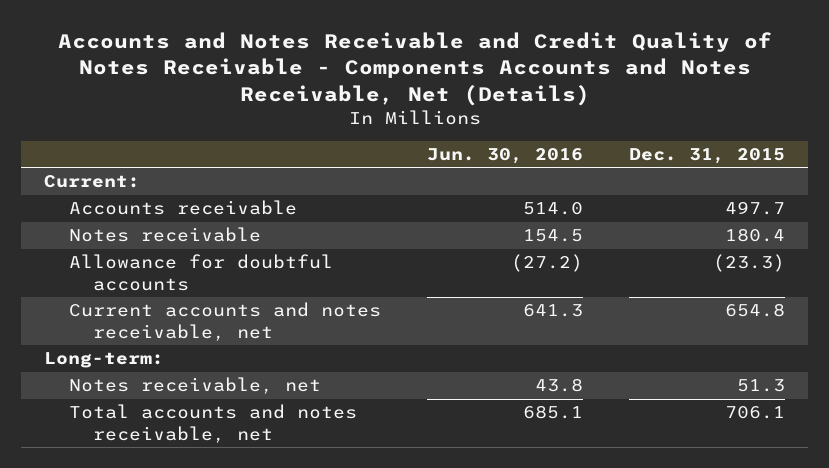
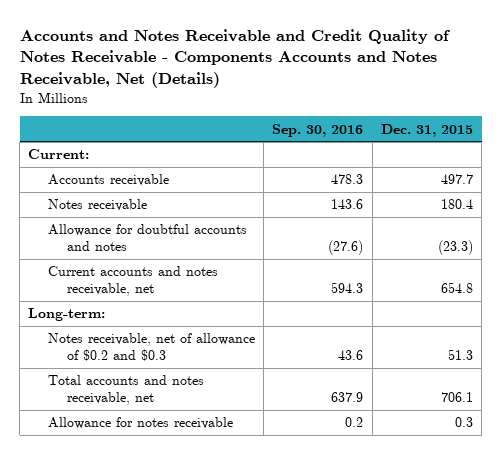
[426,147,583,164] Jun. 30, 2016 -> none
none -> [272,123,364,137] Sep. 30, 2016
[68,254,333,292] Allowance for doubtful accounts -> [47,224,247,251] Allowance for doubtful accounts and notes
[68,377,321,395] Notes receivable, net -> [47,333,255,361] Notes receivable, net of allowance of $0.2 and $0.3
none -> [47,417,233,430] Allowance for notes receivable

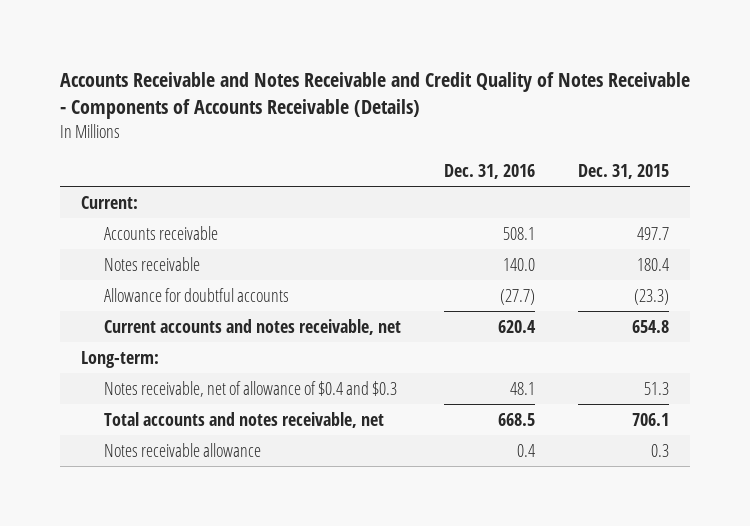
[19,28,450,88] Accounts and Notes Receivable and Credit Quality of Notes Receivable - Components Accounts and Notes Receivable, Net (Details) -> [59,72,690,120] Accounts Receivable and Notes Receivable and Credit Quality of Notes Receivable - Components of Accounts Receivable (Details)
[272,123,364,137] Sep. 30, 2016 -> none
none -> [443,163,535,179] Dec. 31, 2016
[47,224,247,251] Allowance for doubtful accounts and notes -> [104,287,290,302] Allowance for doubtful accounts
[47,333,255,361] Notes receivable, net of allowance of $0.2 and $0.3 -> [104,380,398,397] Notes receivable, net of allowance of $0.4 and $0.3
[47,417,233,430] Allowance for notes receivable -> [104,442,262,457] Notes receivable allowance

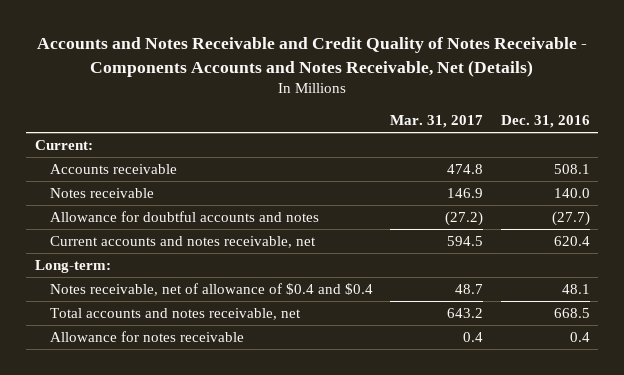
[59,72,690,120] Accounts Receivable and Notes Receivable and Credit Quality of Notes Receivable - Components of Accounts Receivable (Details) -> [37,37,588,77] Accounts and Notes Receivable and Credit Quality of Notes Receivable - Components Accounts and Notes Receivable, Net (Details)
[577,163,669,179] Dec. 31, 2015 -> none
none -> [390,115,484,129] Mar. 31, 2017
[104,287,290,302] Allowance for doubtful accounts -> [50,210,320,222] Allowance for doubtful accounts and notes
[104,380,398,397] Notes receivable, net of allowance of $0.4 and $0.3 -> [50,282,374,296] Notes receivable, net of allowance of $0.4 and $0.4
[104,442,262,457] Notes receivable allowance -> [50,330,245,342] Allowance for notes receivable

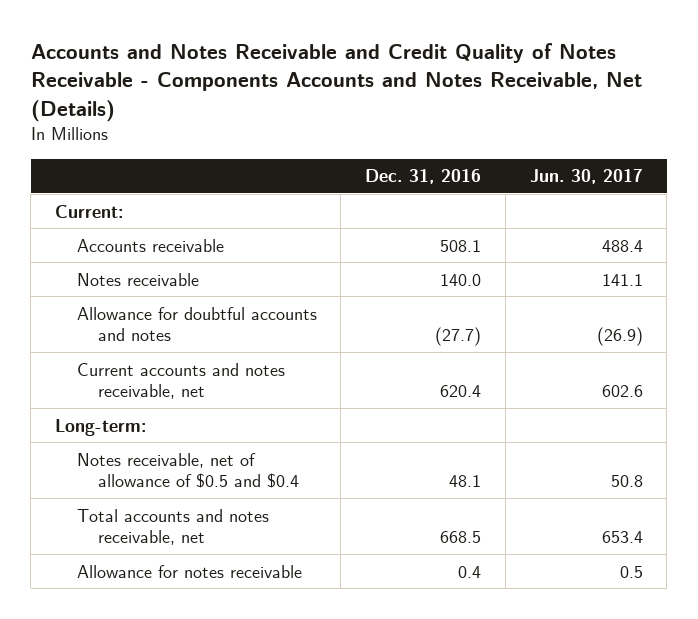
[390,115,484,129] Mar. 31, 2017 -> none
none -> [529,169,643,185] Jun. 30, 2017
[50,282,374,296] Notes receivable, net of allowance of $0.4 and $0.4 -> [76,452,300,488] Notes receivable, net of allowance of $0.5 and $0.4

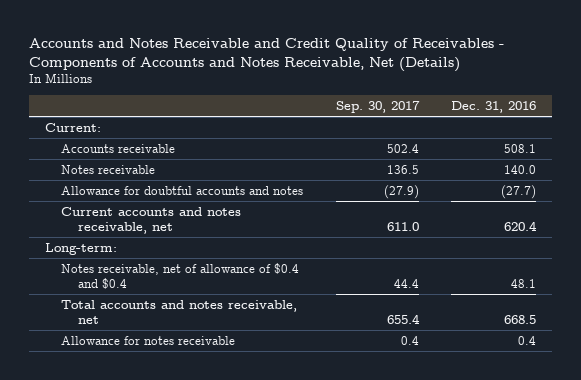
[30,43,642,122] Accounts and Notes Receivable and Credit Quality of Notes Receivable - Components Accounts and Notes Receivable, Net (Details) -> [28,37,504,72] Accounts and Notes Receivable and Credit Quality of Receivables - Components of Accounts and Notes Receivable, Net (Details)
[529,169,643,185] Jun. 30, 2017 -> none
none -> [335,101,420,114] Sep. 30, 2017
[76,452,300,488] Notes receivable, net of allowance of $0.5 and $0.4 -> [61,262,300,289] Notes receivable, net of allowance of $0.4 and $0.4

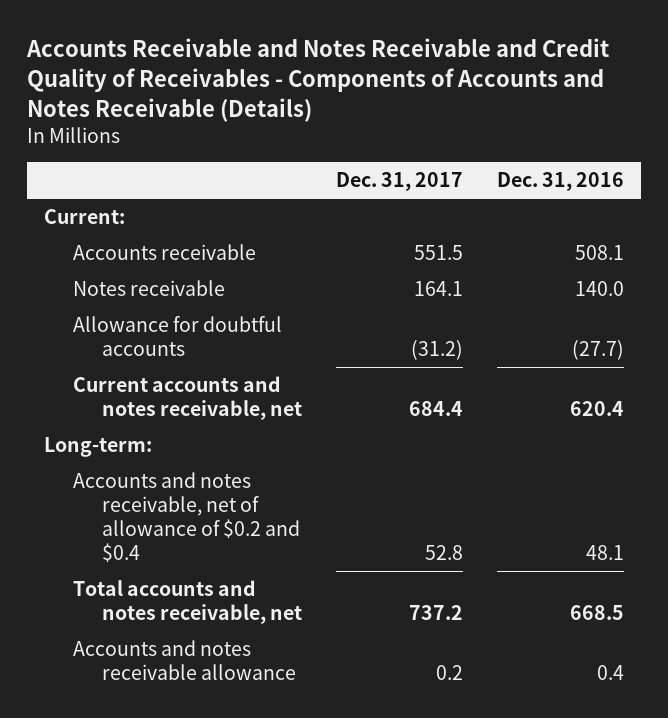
[28,37,504,72] Accounts and Notes Receivable and Credit Quality of Receivables - Components of Accounts and Notes Receivable, Net (Details) -> [26,38,610,122] Accounts Receivable and Notes Receivable and Credit Quality of Receivables - Components of Accounts and Notes Receivable (Details)
[335,101,420,114] Sep. 30, 2017 -> none
none -> [336,172,464,192] Dec. 31, 2017
[61,185,304,195] Allowance for doubtful accounts and notes -> [73,315,283,356] Allowance for doubtful accounts
[61,262,300,289] Notes receivable, net of allowance of $0.4 and $0.4 -> [73,471,300,562] Accounts and notes receivable, net of allowance of $0.2 and $0.4
[61,335,236,345] Allowance for notes receivable -> [73,639,296,680] Accounts and notes receivable allowance

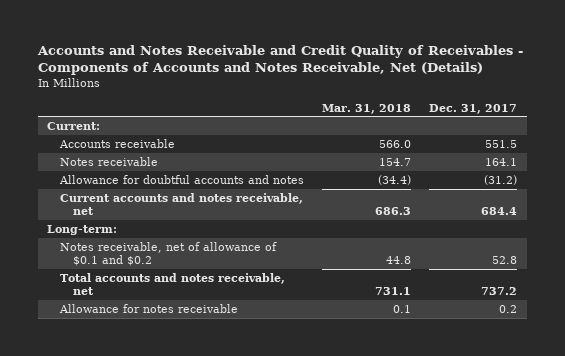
[26,38,610,122] Accounts Receivable and Notes Receivable and Credit Quality of Receivables - Components of Accounts and Notes Receivable (Details) -> [37,45,524,76] Accounts and Notes Receivable and Credit Quality of Receivables - Components of Accounts and Notes Receivable, Net (Details)
[497,172,625,192] Dec. 31, 2016 -> none
none -> [322,103,412,114] Mar. 31, 2018
[73,315,283,356] Allowance for doubtful accounts -> [58,175,304,185] Allowance for doubtful accounts and notes
[73,471,300,562] Accounts and notes receivable, net of allowance of $0.2 and $0.4 -> [59,242,277,267] Notes receivable, net of allowance of $0.1 and $0.2
[73,639,296,680] Accounts and notes receivable allowance -> [58,304,238,314] Allowance for notes receivable

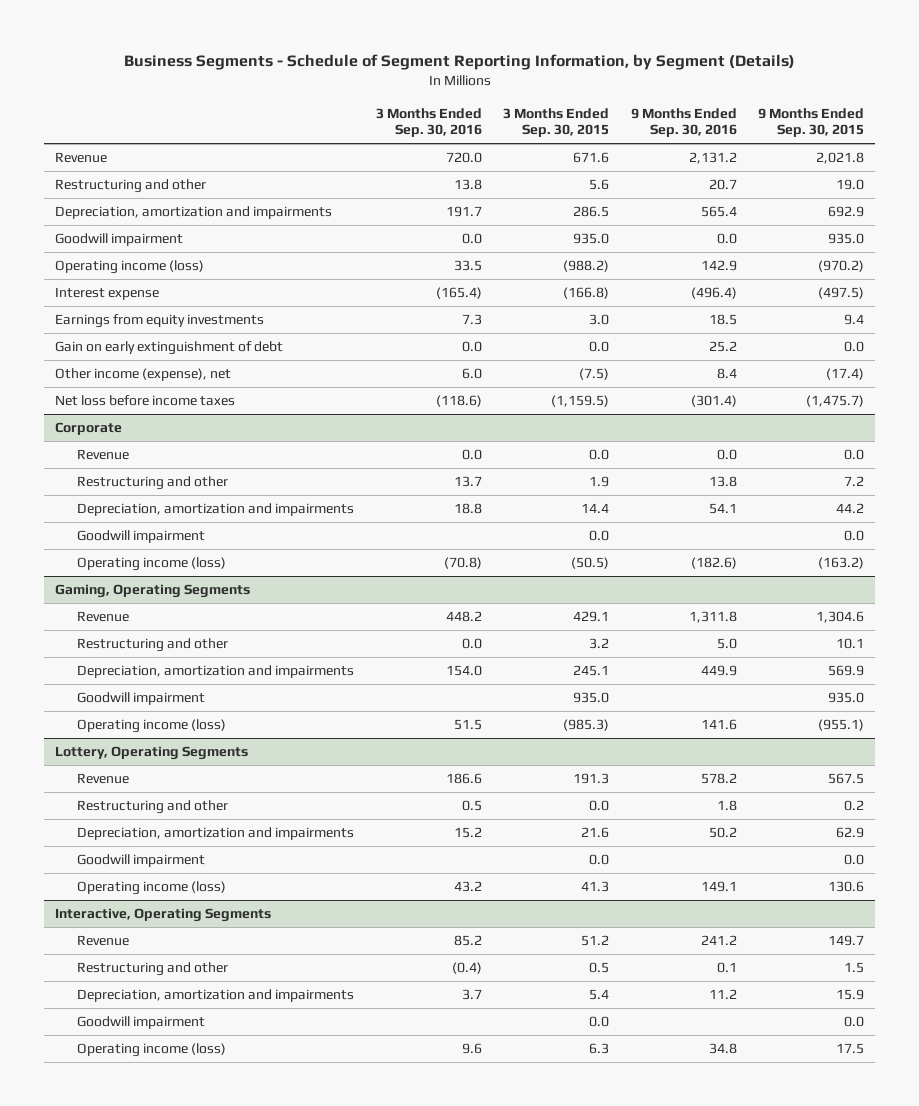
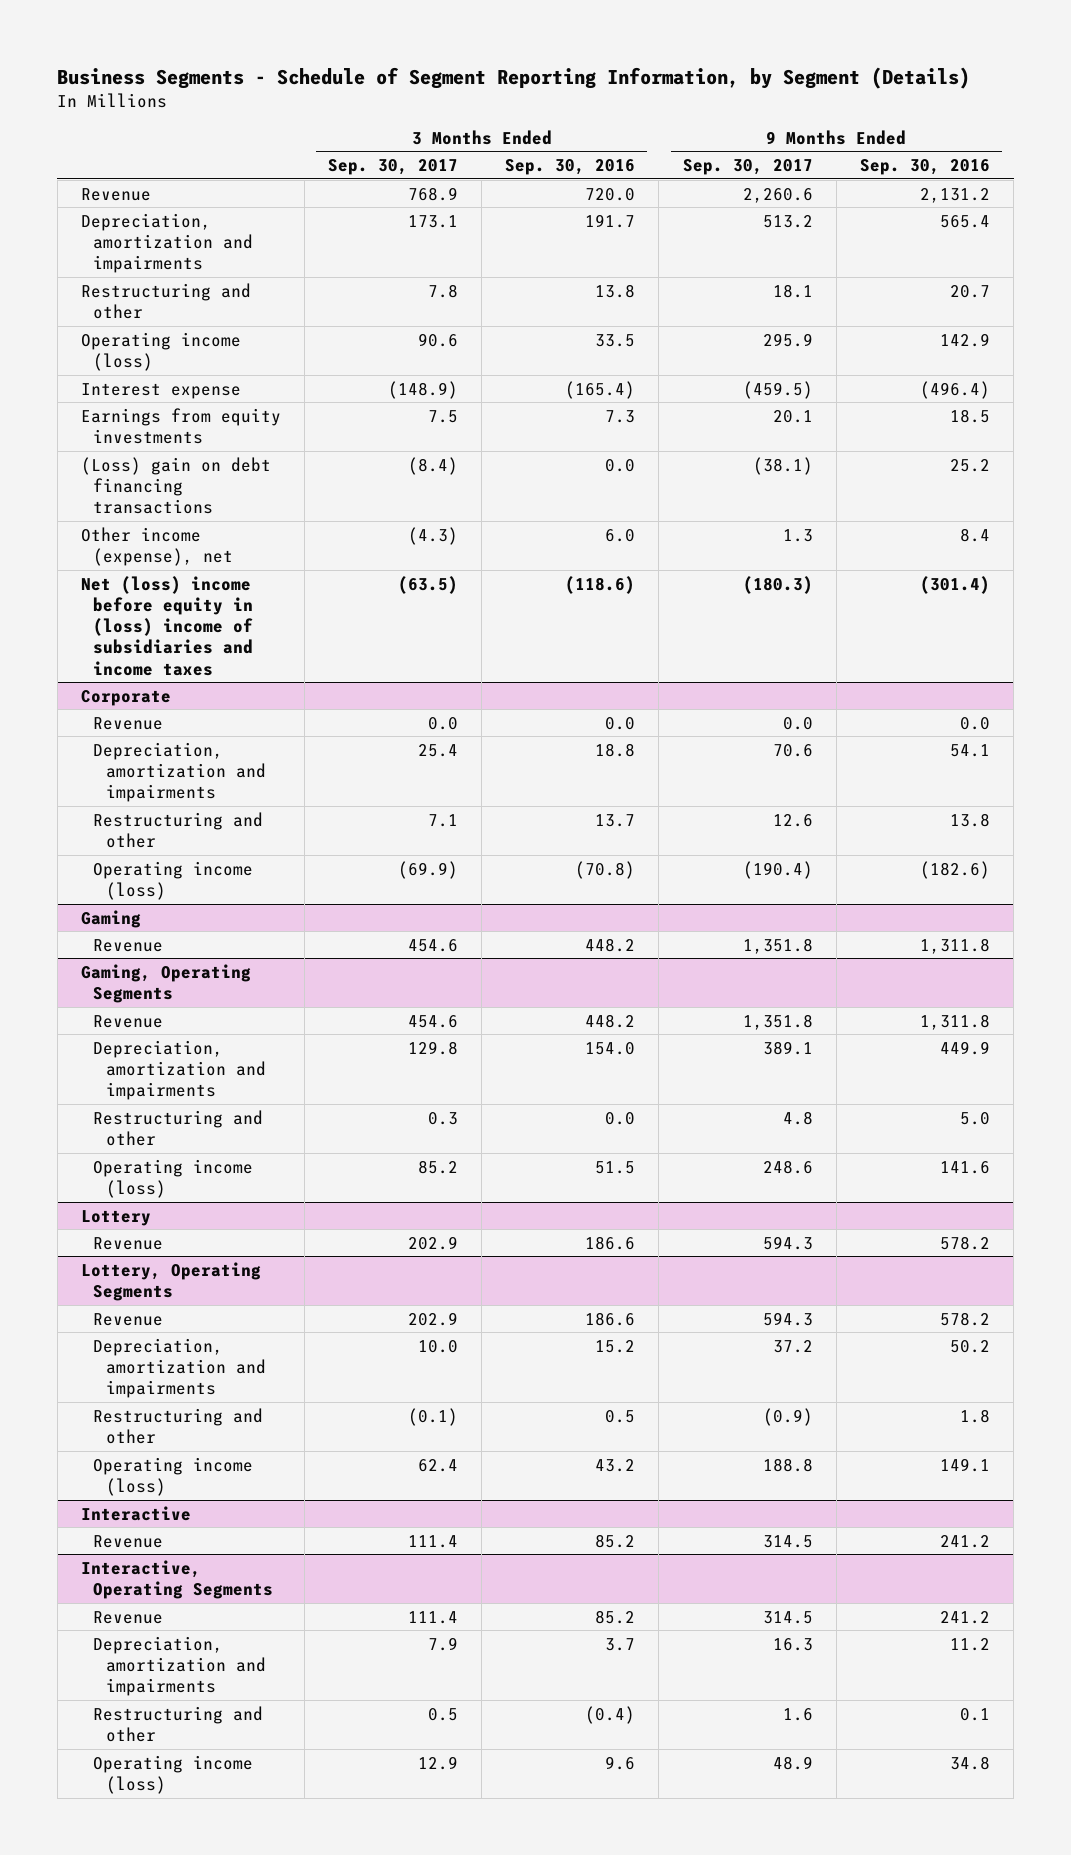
[503,107,610,138] 3 Months Ended Sep. 30, 2015 -> none
[758,107,865,138] 9 Months Ended Sep. 30, 2015 -> none
none -> [328,159,459,176] Sep. 30, 2017
none -> [682,159,813,176] Sep. 30, 2017
[55,233,184,247] Goodwill impairment -> none
[55,179,207,194] Restructuring and other -> [80,282,251,319] Restructuring and other
[55,341,284,356] Gain on early extinguishment of debt -> [80,456,271,515] (Loss) gain on debt financing transactions
[55,395,236,407] Net loss before income taxes -> [80,575,254,676] Net (loss) income before equity in (loss) income of subsidiaries and income taxes
[77,530,206,544] Goodwill impairment -> none
[77,476,229,491] Restructuring and other -> [93,811,264,848] Restructuring and other
none -> [80,909,141,928] Gaming
none -> [93,938,164,952] Revenue
[77,692,206,706] Goodwill impairment -> none
[77,638,229,653] Restructuring and other -> [93,1109,264,1146] Restructuring and other
none -> [80,1209,151,1226] Lottery
none -> [93,1236,164,1250] Revenue
[77,854,206,868] Goodwill impairment -> none
[77,800,229,815] Restructuring and other -> [93,1407,264,1444] Restructuring and other
none -> [80,1505,191,1521] Interactive
none -> [93,1534,164,1548] Revenue
[77,1016,206,1030] Goodwill impairment -> none
[77,962,229,977] Restructuring and other -> [93,1705,264,1742] Restructuring and other

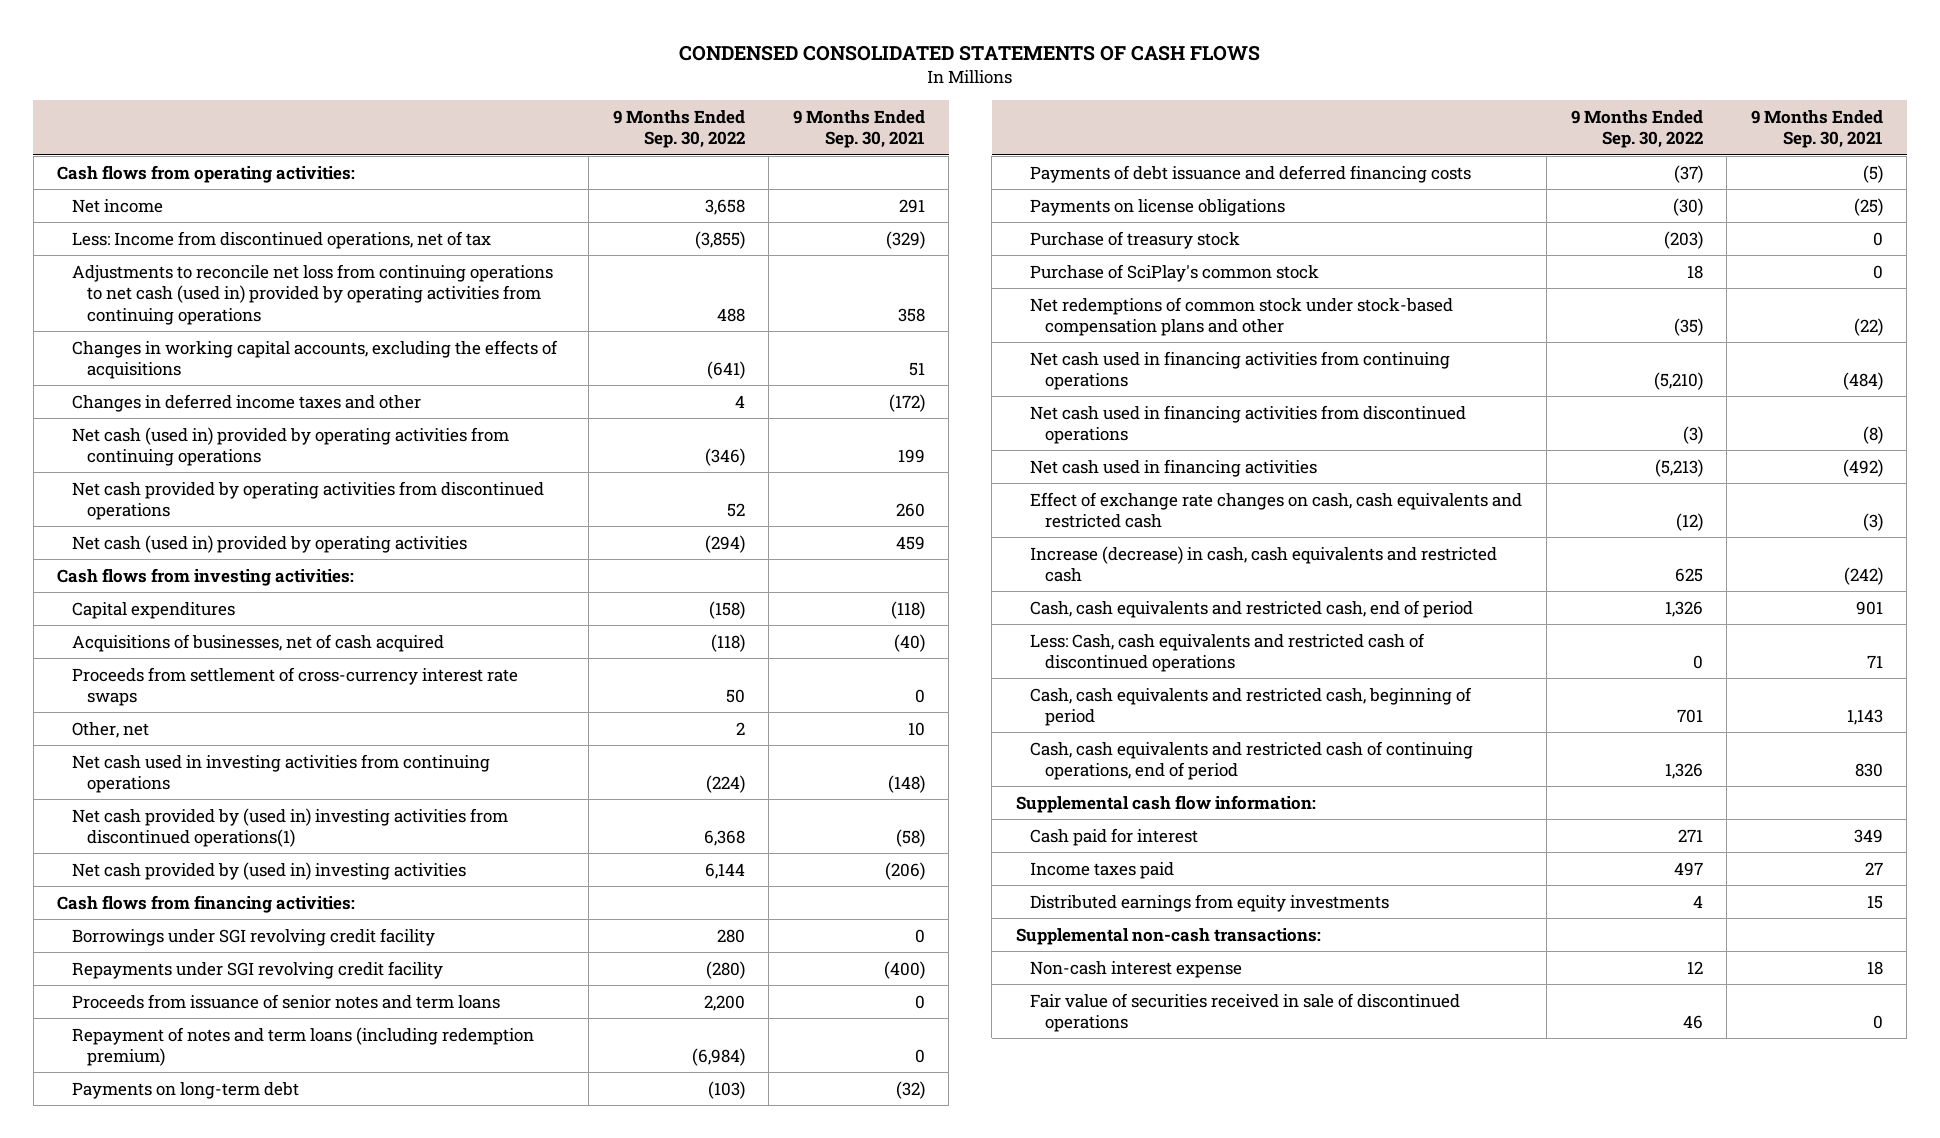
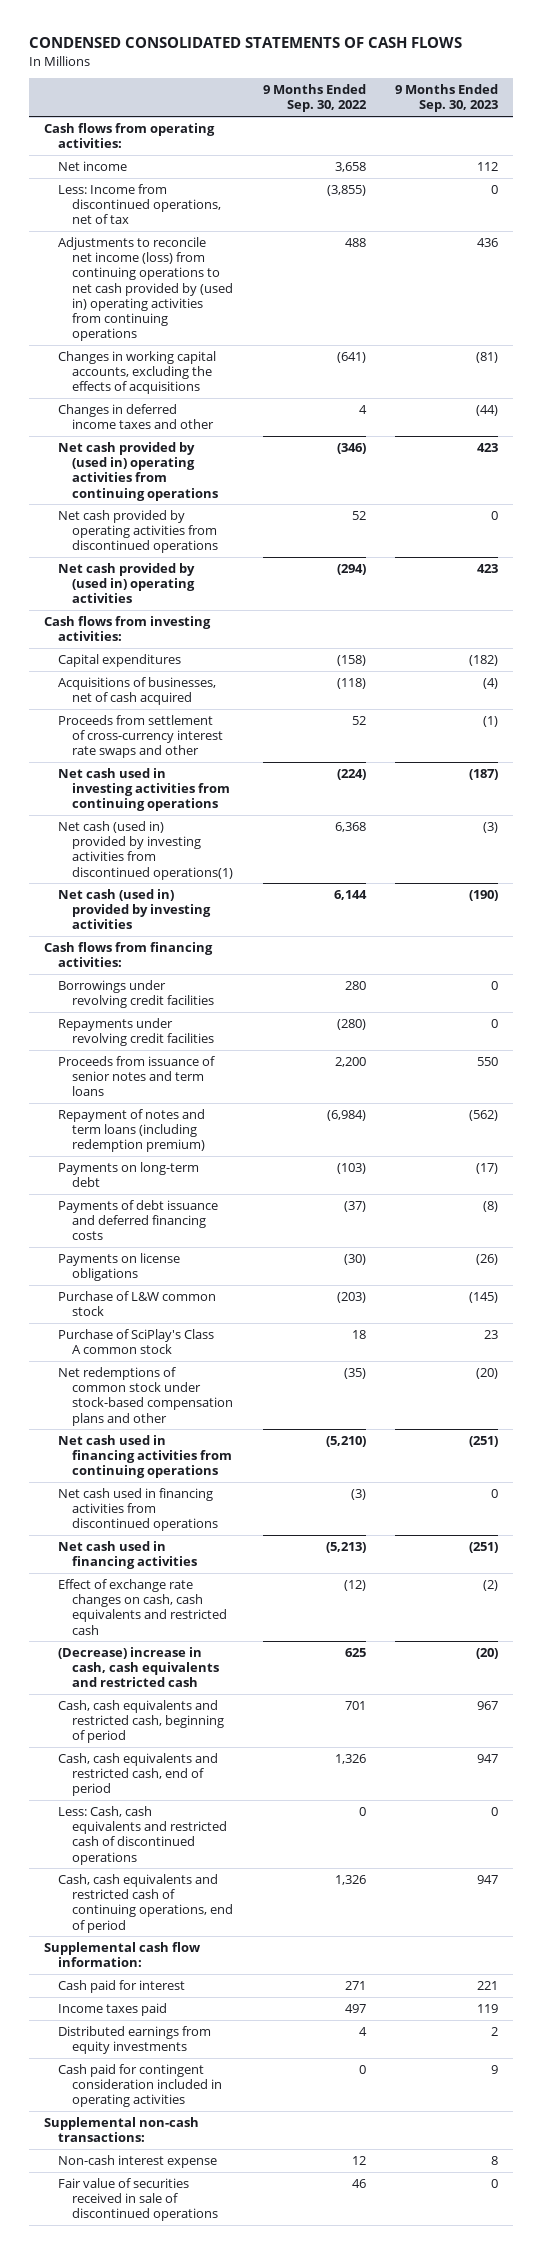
[792,109,925,149] 9 Months Ended Sep. 30, 2021 -> none
none -> [395,84,499,113] 9 Months Ended Sep. 30, 2023
[72,263,554,326] Adjustments to reconcile net loss from continuing operations to net cash (used in) provided by operating activities from continuing operations -> [57,236,234,342] Adjustments to reconcile net income (loss) from continuing operations to net cash provided by (used in) operating activities from continuing operations
[72,426,510,467] Net cash (used in) provided by operating activities from continuing operations -> [57,441,219,501] Net cash provided by (used in) operating activities from continuing operations
[72,534,468,553] Net cash (used in) provided by operating activities -> [57,562,196,604] Net cash provided by (used in) operating activities
[72,721,150,738] Other, net -> none
[72,666,519,707] Proceeds from settlement of cross-currency interest rate swaps -> [57,714,224,759] Proceeds from settlement of cross-currency interest rate swaps and other
[725,689,745,704] 50 -> [351,715,366,725] 52
[72,807,509,848] Net cash provided by (used in) investing activities from discontinued operations(1) -> [57,820,234,880] Net cash (used in) provided by investing activities from discontinued operations(1)
[72,861,467,880] Net cash provided by (used in) investing activities -> [57,888,212,930] Net cash (used in) provided by investing activities
[72,927,436,946] Borrowings under SGI revolving credit facility -> [57,979,215,1009] Borrowings under revolving credit facilities
[72,960,444,979] Repayments under SGI revolving credit facility -> [57,1017,215,1047] Repayments under revolving credit facilities
[1030,230,1241,249] Purchase of treasury stock -> [57,1290,216,1317] Purchase of L&W common stock
[1030,263,1320,282] Purchase of SciPlay's common stock -> [57,1328,214,1355] Purchase of SciPlay's Class A common stock
[1030,545,1498,583] Increase (decrease) in cash, cash equivalents and restricted cash -> [57,1646,220,1688] (Decrease) increase in cash, cash equivalents and restricted cash
[1030,686,1473,727] Cash, cash equivalents and restricted cash, beginning of period -> [57,1699,225,1744] Cash, cash equivalents and restricted cash, beginning of period
none -> [57,2063,223,2108] Cash paid for contingent consideration included in operating activities

